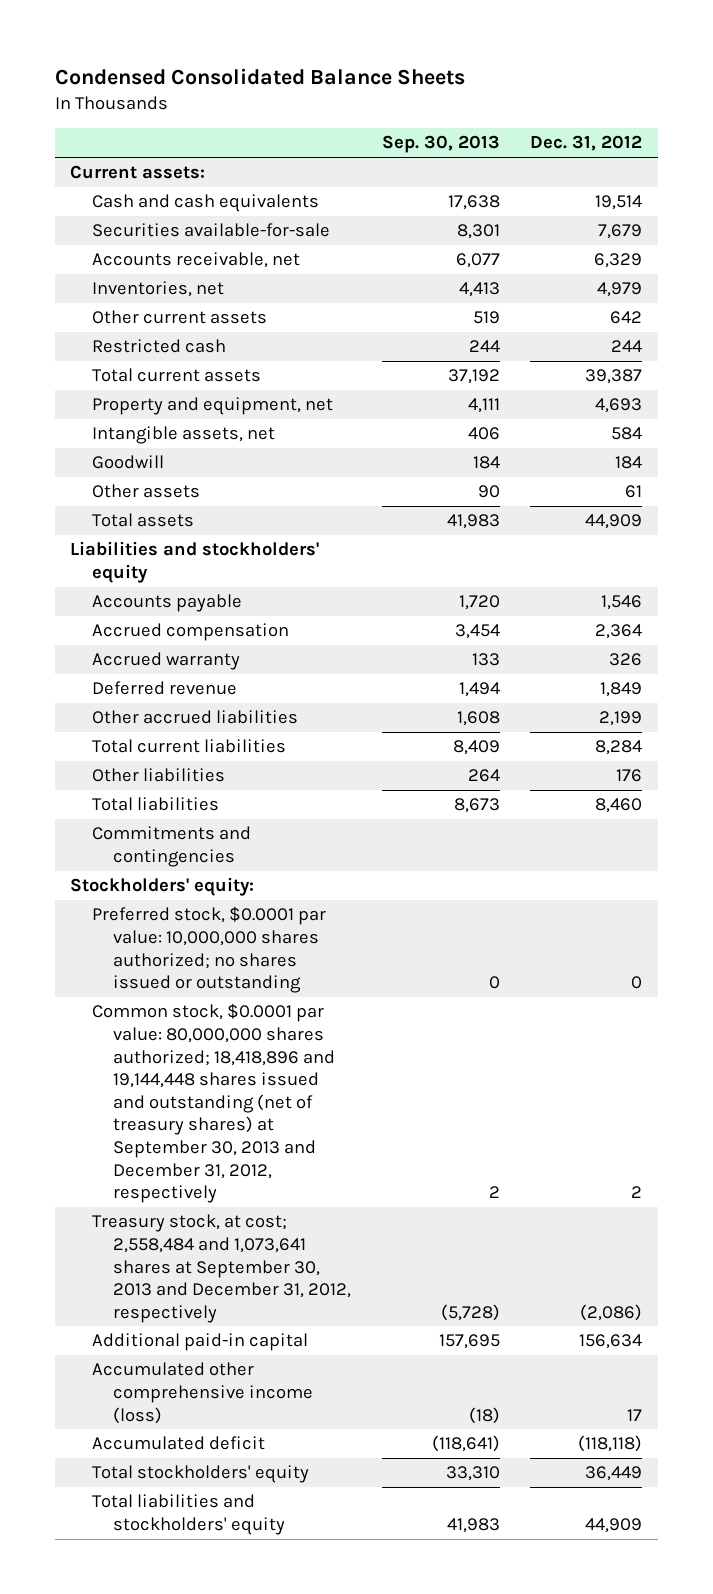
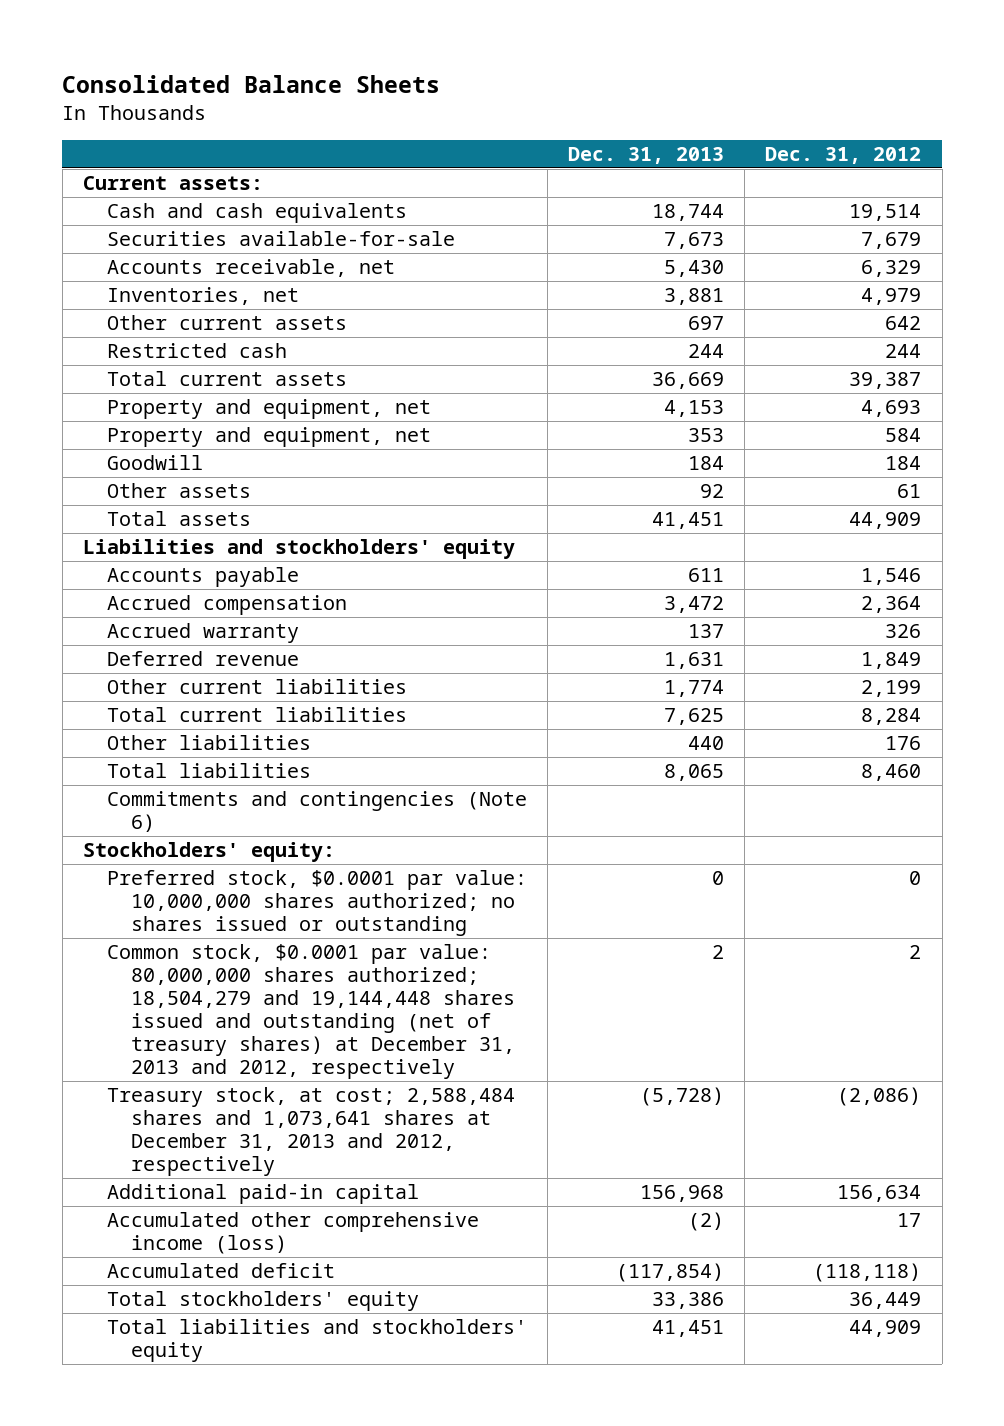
[54,67,465,85] Condensed Consolidated Balance Sheets -> [62,74,441,93] Consolidated Balance Sheets
[381,135,500,154] Sep. 30, 2013 -> none
none -> [568,146,725,164] Dec. 31, 2013
[91,426,275,445] Intangible assets, net -> [106,427,431,448] Property and equipment, net
[91,710,298,725] Other accrued liabilities -> [106,679,407,695] Other current liabilities
[91,826,251,868] Commitments and contingencies -> [106,791,527,833] Commitments and contingencies (Note 6)
[91,1003,336,1204] Common stock, $0.0001 par value: 80,000,000 shares authorized; 18,418,896 and 19,144,448 shares issued and outstanding (net of treasury shares) at September 30, 2013 and December 31, 2012, respectively -> [106,944,515,1080] Common stock, $0.0001 par value: 80,000,000 shares authorized; 18,504,279 and 19,144,448 shares issued and outstanding (net of treasury shares) at December 31, 2013 and 2012, respectively
[91,1214,352,1323] Treasury stock, at cost; 2,558,484 and 1,073,641 shares at September 30, 2013 and December 31, 2012, respectively -> [106,1087,515,1177] Treasury stock, at cost; 2,588,484 shares and 1,073,641 shares at December 31, 2013 and 2012, respectively

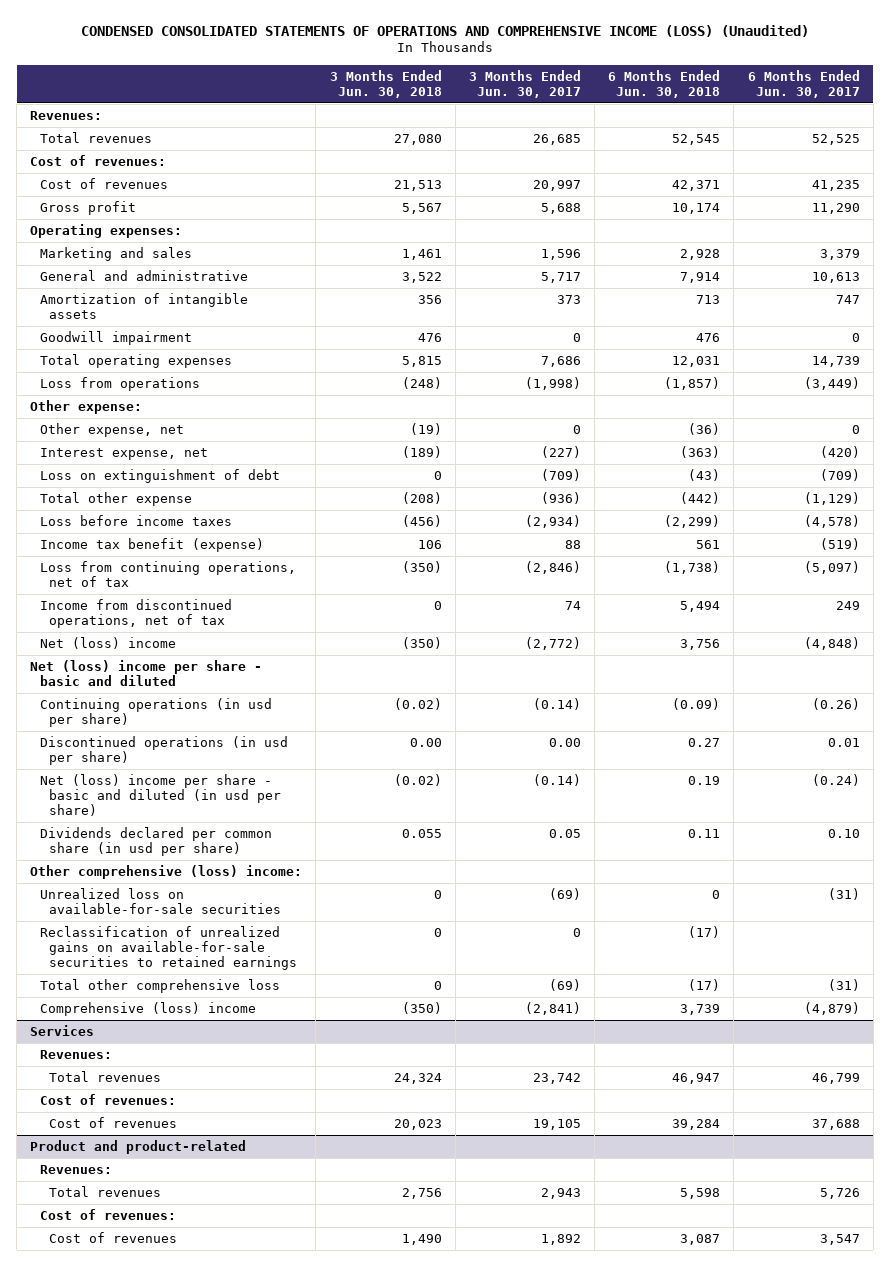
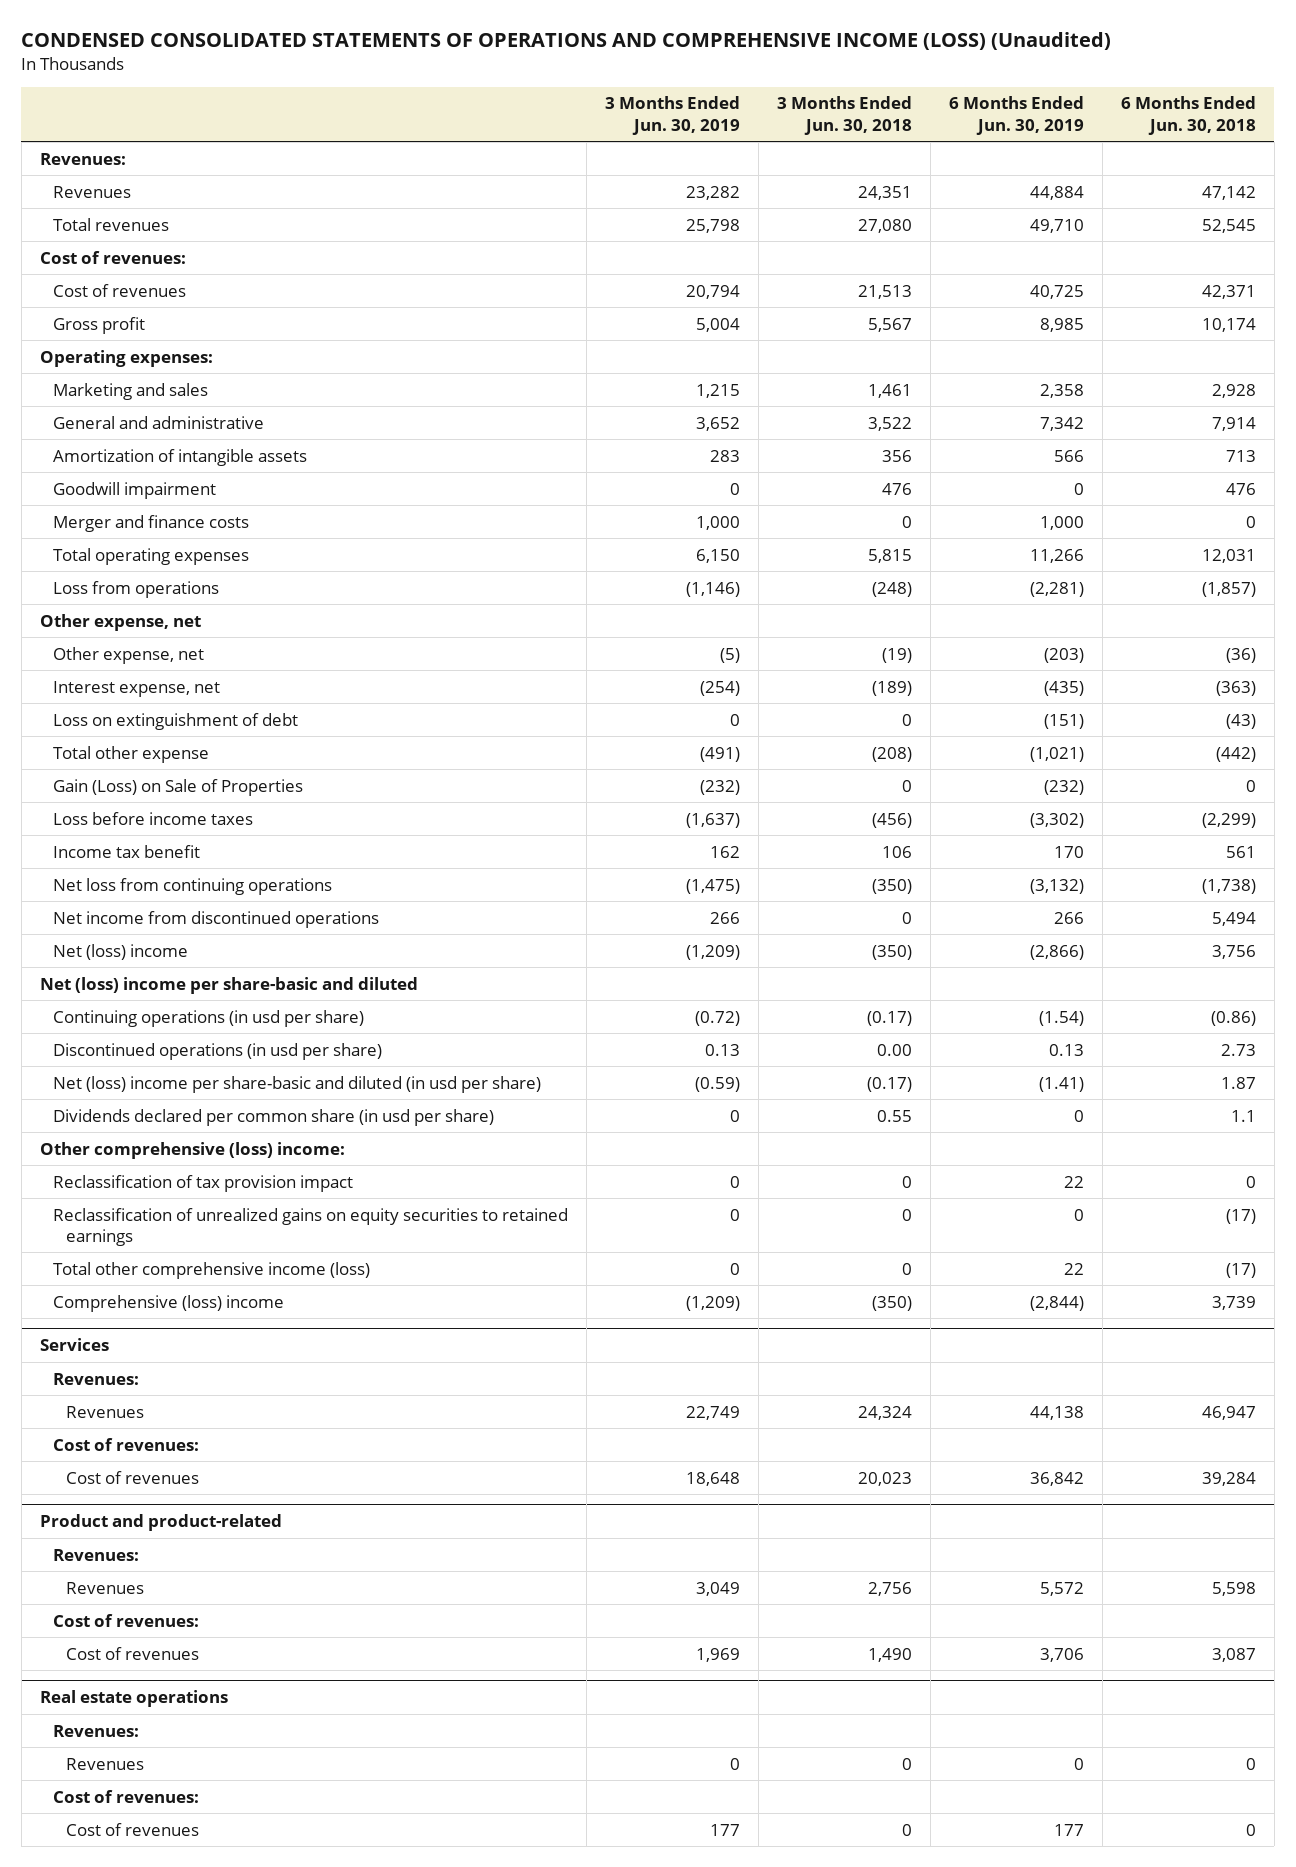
[468,69,581,98] 3 Months Ended Jun. 30, 2017 -> none
[747,69,860,98] 6 Months Ended Jun. 30, 2017 -> none
none -> [604,96,740,135] 3 Months Ended Jun. 30, 2019
none -> [948,96,1084,135] 6 Months Ended Jun. 30, 2019
none -> [52,185,131,198] Revenues
none -> [52,514,249,532] Merger and finance costs
[30,400,143,415] Other expense: -> [39,613,201,631] Other expense, net
none -> [52,778,303,796] Gain (Loss) on Sale of Properties
[39,538,264,553] Income tax benefit (expense) -> [52,844,200,858] Income tax benefit
[39,561,296,587] Loss from continuing operations, net of tax -> [52,877,332,895] Net loss from continuing operations
[39,599,232,628] Income from discontinued operations, net of tax -> [52,910,379,928] Net income from discontinued operations
[30,660,263,686] Net (loss) income per share - basic and diluted -> [39,976,418,994] Net (loss) income per share-basic and diluted
[393,698,442,711] (0.02) -> [866,1010,912,1026] (0.17)
[672,698,721,711] (0.09) -> [1210,1010,1256,1026] (0.86)
[688,738,721,748] 0.27 -> [1220,1043,1256,1056] 2.73
[39,774,282,816] Net (loss) income per share - basic and diluted (in usd per share) -> [52,1075,541,1093] Net (loss) income per share-basic and diluted (in usd per share)
[393,774,442,787] (0.02) -> [866,1076,912,1092] (0.17)
[688,776,721,786] 0.19 -> [1220,1076,1256,1089] 1.87
[401,829,442,839] 0.055 -> [876,1109,912,1122] 0.55
[688,829,721,839] 0.11 -> [1230,1109,1256,1122] 1.1
[39,888,282,914] Unrealized loss on available-for-sale securities -> [52,1174,353,1192] Reclassification of tax provision impact
[39,926,298,970] Reclassification of unrealized gains on available-for-sale securities to retained earnings -> [52,1207,568,1246] Reclassification of unrealized gains on equity securities to retained earnings
[39,979,280,994] Total other comprehensive loss -> [52,1261,370,1279] Total other comprehensive income (loss)
[49,1071,162,1083] Total revenues -> [65,1405,144,1418] Revenues
[49,1186,162,1198] Total revenues -> [65,1581,144,1594] Revenues
none -> [39,1690,228,1708] Real estate operations
none -> [52,1724,139,1737] Revenues:
none -> [65,1757,144,1770] Revenues
none -> [52,1789,199,1803] Cost of revenues:
none -> [65,1822,199,1836] Cost of revenues

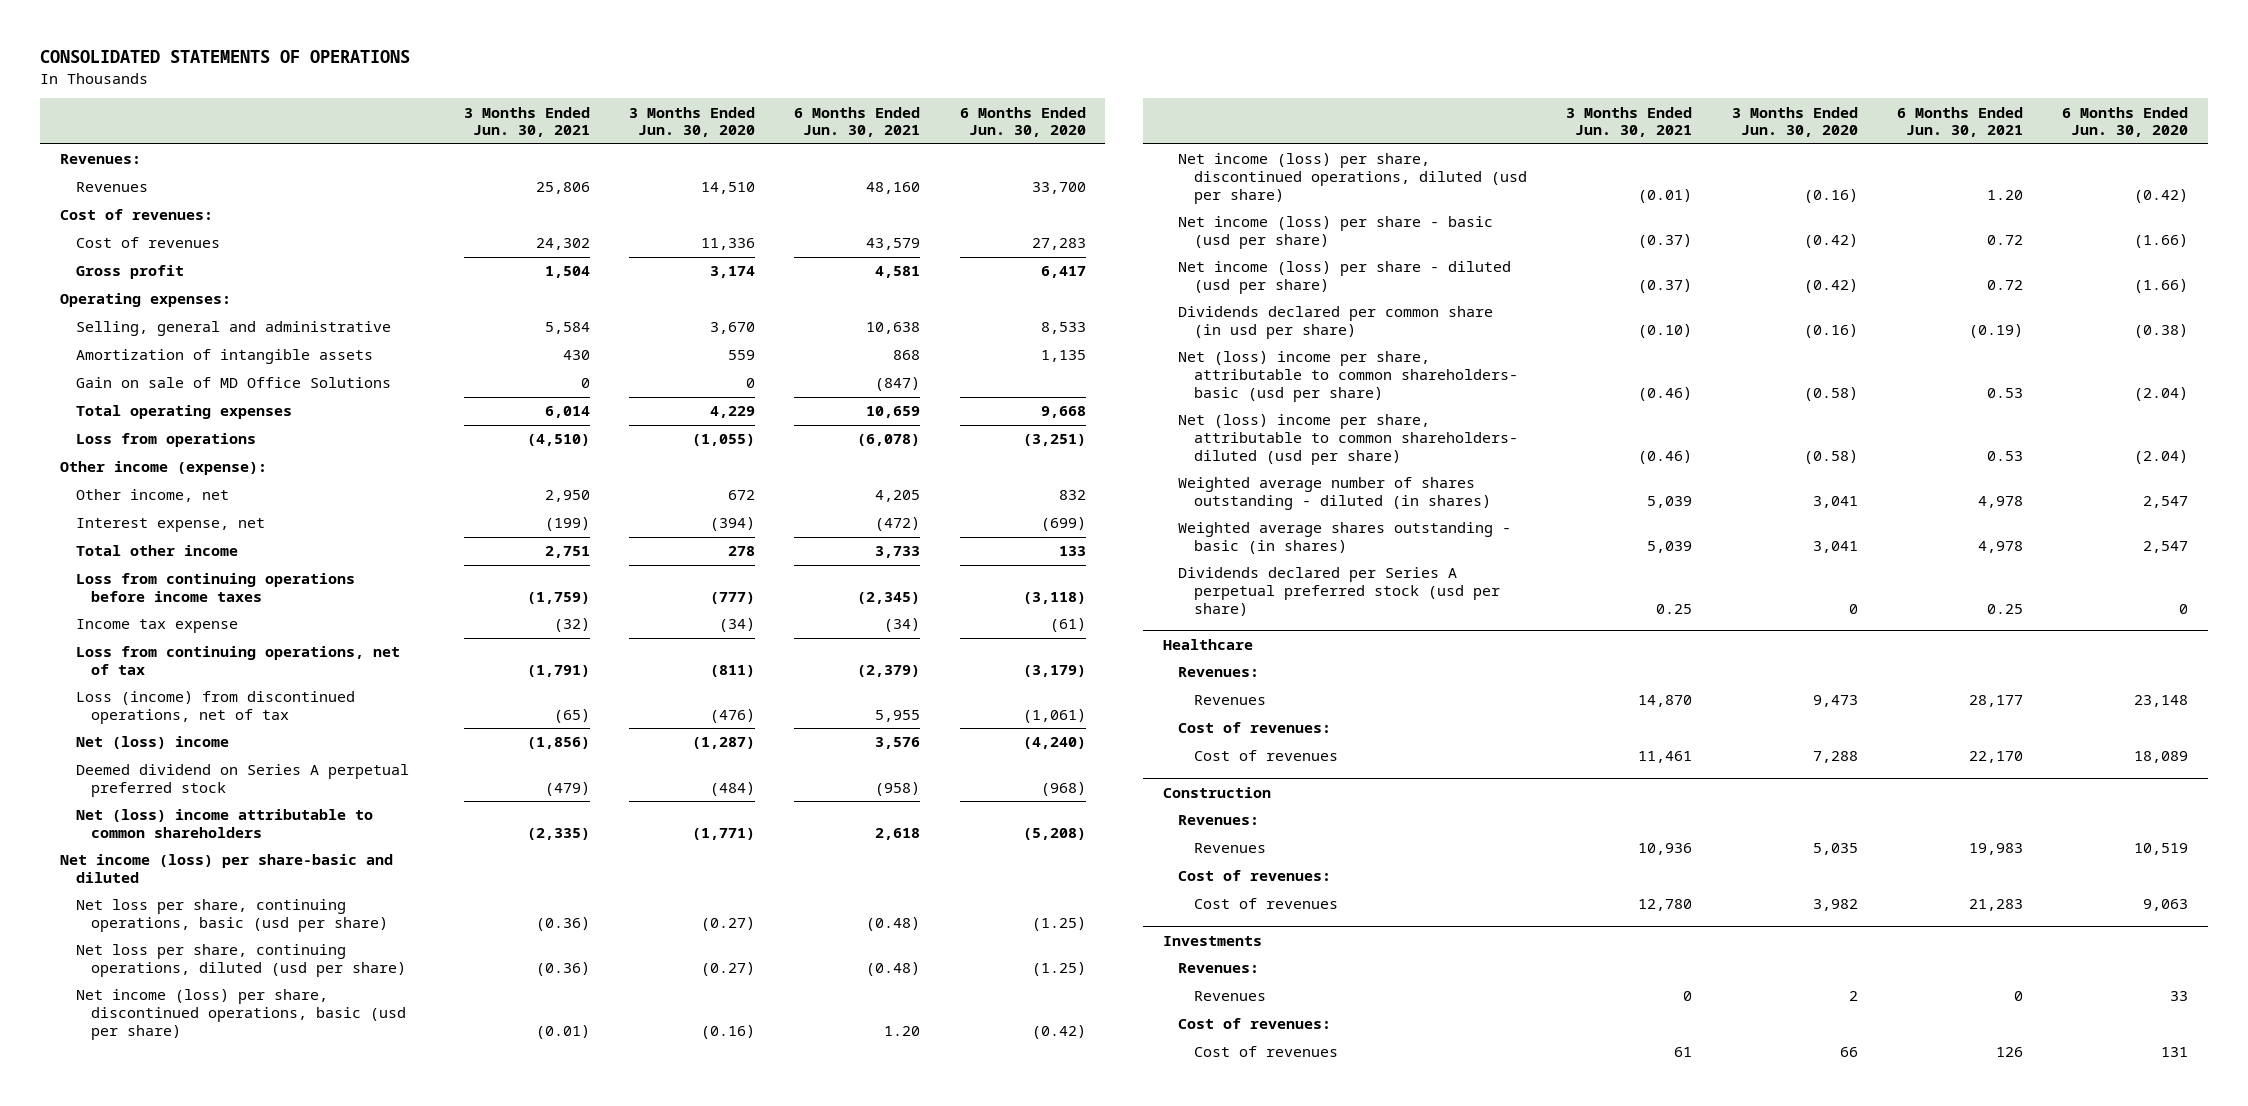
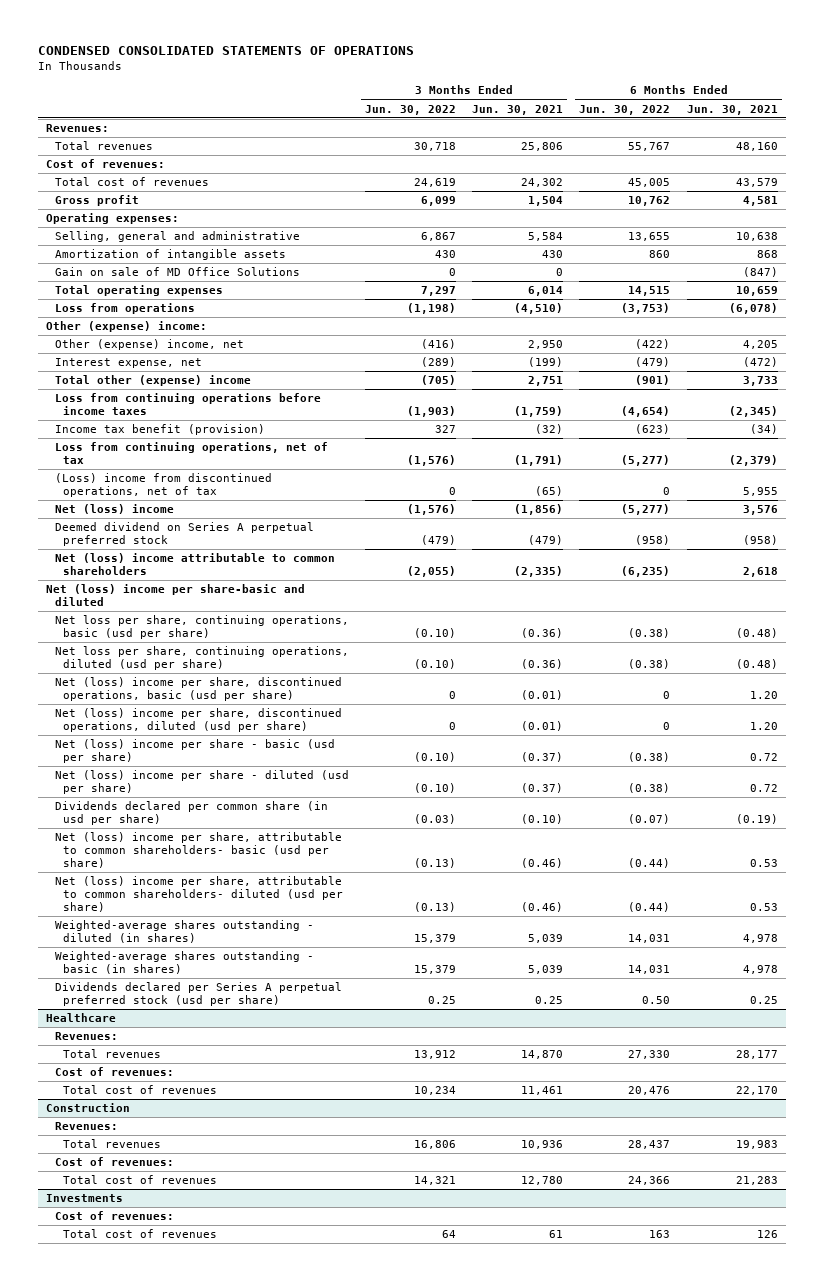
[40,50,411,64] CONSOLIDATED STATEMENTS OF OPERATIONS -> [37,46,414,56] CONDENSED CONSOLIDATED STATEMENTS OF OPERATIONS
[629,106,756,138] 3 Months Ended Jun. 30, 2020 -> none
[959,106,1086,138] 6 Months Ended Jun. 30, 2020 -> none
none -> [364,104,456,115] Jun. 30, 2022
none -> [579,104,671,115] Jun. 30, 2022
[75,182,148,193] Revenues -> [54,141,153,151] Total revenues
[75,237,220,249] Cost of revenues -> [54,177,209,187] Total cost of revenues
[59,461,267,476] Other income (expense): -> [46,321,208,333] Other (expense) income:
[75,489,229,503] Other income, net -> [54,339,244,351] Other (expense) income, net
[75,545,238,557] Total other income -> [54,375,251,387] Total other (expense) income
[75,619,238,634] Income tax expense -> [54,424,265,436] Income tax benefit (provision)
[75,691,355,724] Loss (income) from discontinued operations, net of tax -> [54,473,272,498] (Loss) income from discontinued operations, net of tax
[59,854,393,883] Net income (loss) per share-basic and diluted -> [46,584,306,607] Net (loss) income per share-basic and diluted
[75,989,407,1040] Net income (loss) per share, discontinued operations, basic (usd per share) -> [54,677,342,702] Net (loss) income per share, discontinued operations, basic (usd per share)
[1178,153,1527,204] Net income (loss) per share, discontinued operations, diluted (usd per share) -> [54,708,342,733] Net (loss) income per share, discontinued operations, diluted (usd per share)
[1178,216,1494,249] Net income (loss) per share - basic (usd per share) -> [54,739,335,764] Net (loss) income per share - basic (usd per share)
[1178,261,1512,294] Net income (loss) per share - diluted (usd per share) -> [54,770,349,795] Net (loss) income per share - diluted (usd per share)
[1178,477,1491,510] Weighted average number of shares outstanding - diluted (in shares) -> [54,920,314,944] Weighted-average shares outstanding - diluted (in shares)
[1178,522,1512,554] Weighted average shares outstanding - basic (in shares) -> [54,951,314,975] Weighted-average shares outstanding - basic (in shares)
[1193,695,1266,706] Revenues -> [63,1049,162,1059] Total revenues
[1193,750,1338,762] Cost of revenues -> [63,1085,218,1095] Total cost of revenues
[1193,843,1266,854] Revenues -> [63,1139,162,1149] Total revenues
[1193,898,1338,910] Cost of revenues -> [63,1175,218,1185] Total cost of revenues
[1178,963,1260,974] Revenues: -> none
[1193,991,1266,1002] Revenues -> none
[1193,1046,1338,1058] Cost of revenues -> [63,1229,218,1239] Total cost of revenues

